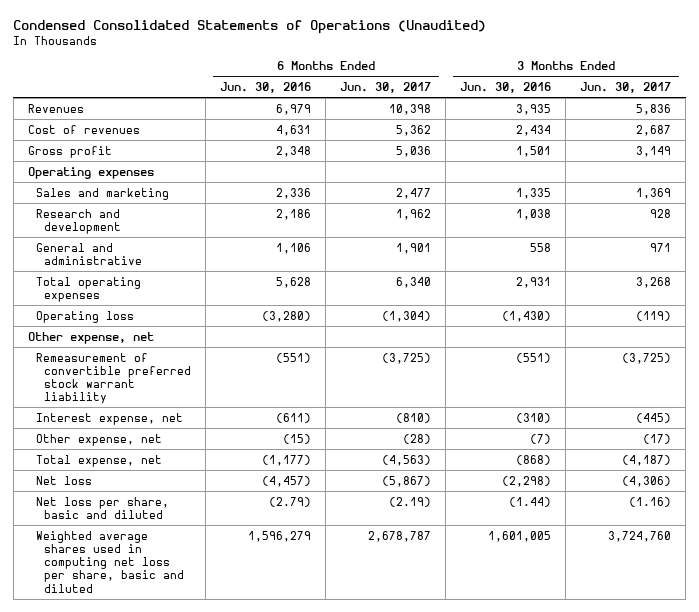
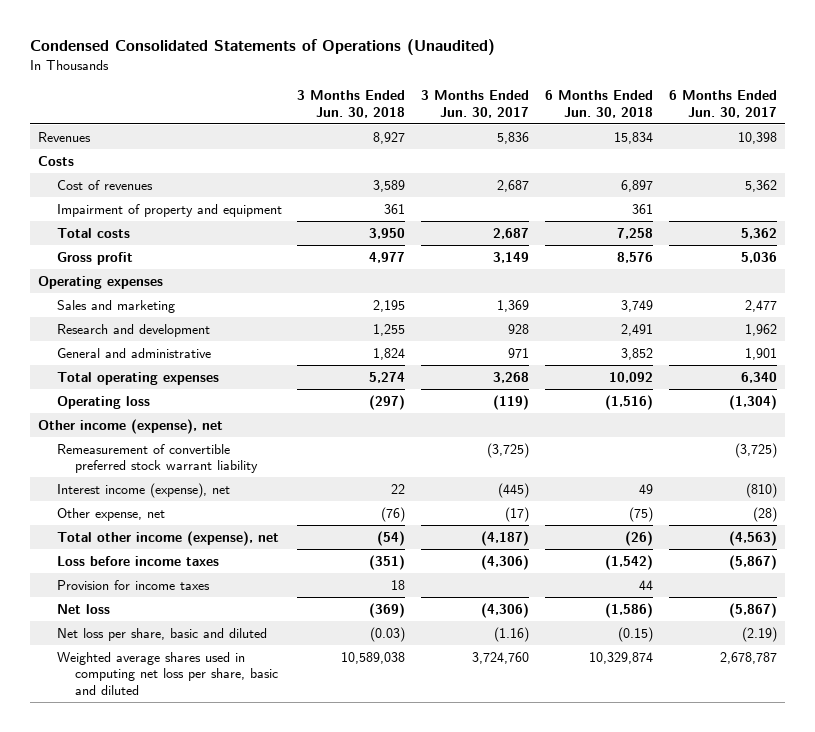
[220,82,312,94] Jun. 30, 2016 -> none
[460,82,552,94] Jun. 30, 2016 -> none
none -> [297,89,406,118] 3 Months Ended Jun. 30, 2018
none -> [545,89,654,118] 6 Months Ended Jun. 30, 2018
none -> [38,155,75,166] Costs
none -> [56,203,282,217] Impairment of property and equipment
none -> [56,227,130,238] Total costs
[27,331,154,344] Other expense, net -> [38,418,224,434] Other income (expense), net
[35,412,183,425] Interest expense, net -> [56,482,230,498] Interest income (expense), net
[35,454,162,467] Total expense, net -> [56,530,279,546] Total other income (expense), net
none -> [56,555,219,566] Loss before income taxes
none -> [56,579,210,590] Provision for income taxes

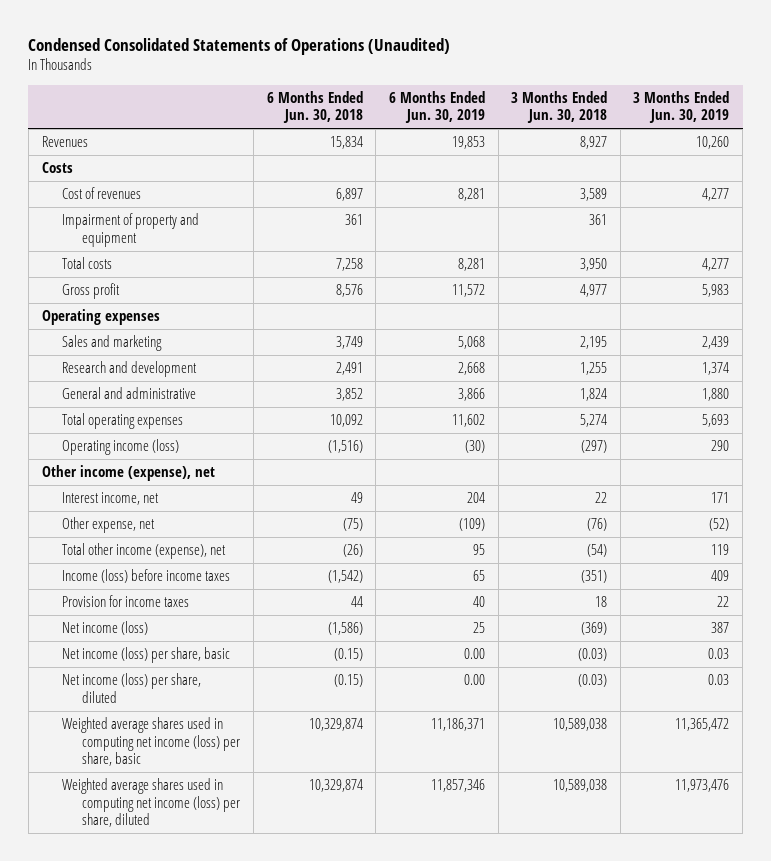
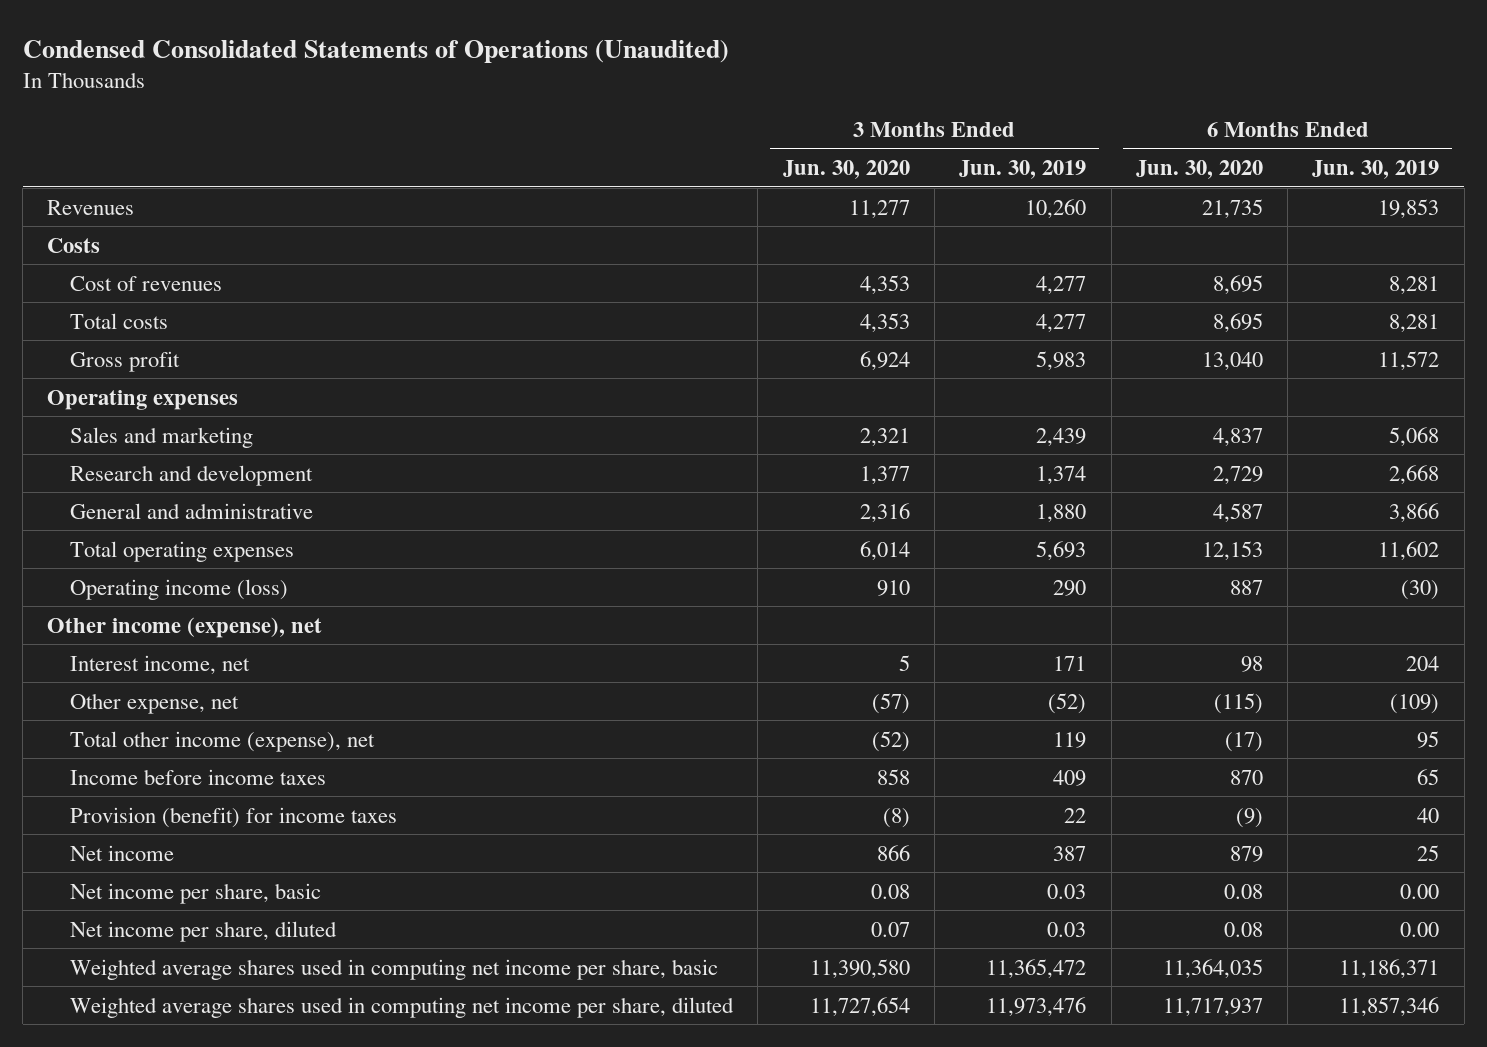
[266,90,363,124] 6 Months Ended Jun. 30, 2018 -> none
[511,90,608,124] 3 Months Ended Jun. 30, 2018 -> none
none -> [782,159,910,179] Jun. 30, 2020
none -> [1135,159,1263,179] Jun. 30, 2020
[62,213,200,247] Impairment of property and equipment -> none
[62,569,231,584] Income (loss) before income taxes -> [70,768,327,785] Income before income taxes
[62,595,190,608] Provision for income taxes -> [70,806,398,828] Provision (benefit) for income taxes
[62,621,149,636] Net income (loss) -> [70,844,175,861] Net income
[62,647,231,664] Net income (loss) per share, basic -> [70,882,322,904] Net income per share, basic
[62,673,202,703] Net income (loss) per share, diluted -> [70,920,338,942] Net income per share, diluted
[62,717,241,767] Weighted average shares used in computing net income (loss) per share, basic -> [70,958,719,980] Weighted average shares used in computing net income per share, basic
[62,778,241,828] Weighted average shares used in computing net income (loss) per share, diluted -> [70,996,735,1018] Weighted average shares used in computing net income per share, diluted

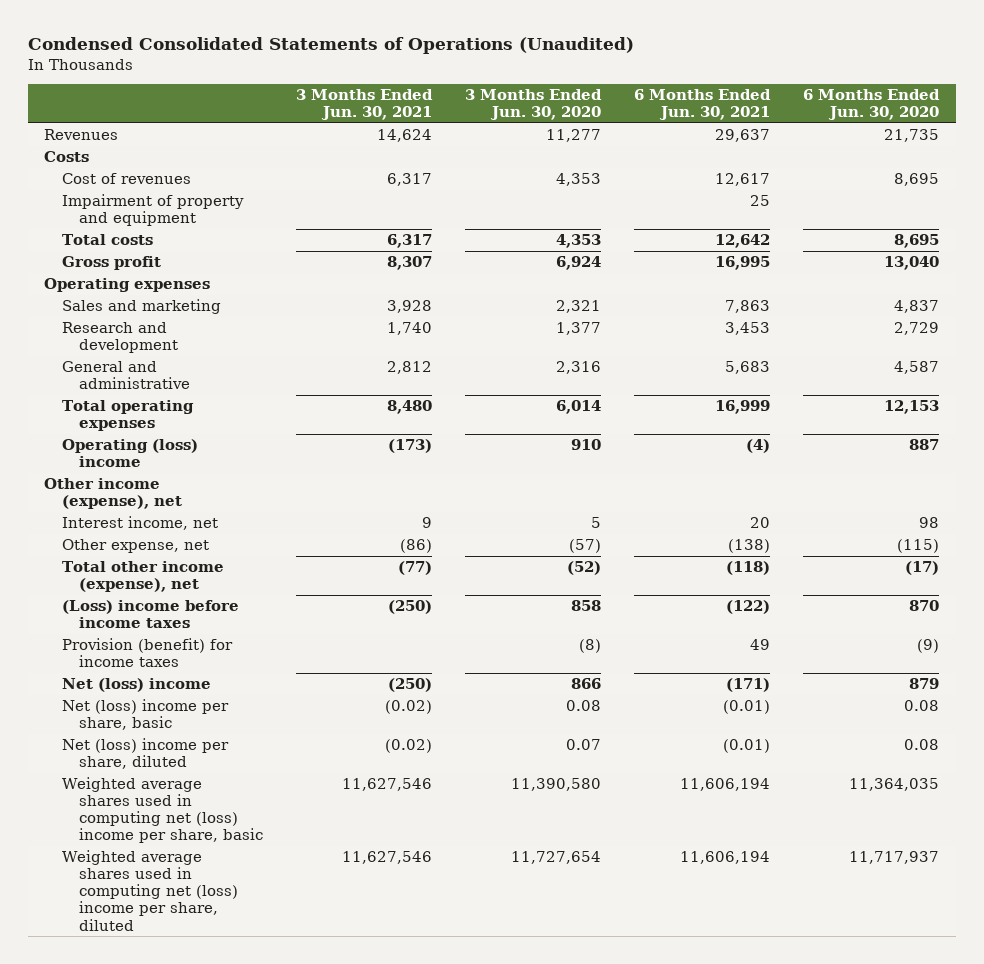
[959,159,1087,179] Jun. 30, 2019 -> none
[1312,159,1440,179] Jun. 30, 2019 -> none
none -> [296,89,434,121] 3 Months Ended Jun. 30, 2021
none -> [634,89,772,121] 6 Months Ended Jun. 30, 2021
none -> [61,194,244,227] Impairment of property and equipment
[70,578,289,600] Operating income (loss) -> [61,439,198,468] Operating (loss) income
[70,768,327,785] Income before income taxes -> [61,600,239,629] (Loss) income before income taxes
[70,844,175,861] Net income -> [61,678,211,693] Net (loss) income
[70,882,322,904] Net income per share, basic -> [61,699,229,731] Net (loss) income per share, basic
[70,920,338,942] Net income per share, diluted -> [61,738,229,770] Net (loss) income per share, diluted
[70,958,719,980] Weighted average shares used in computing net income per share, basic -> [61,777,264,844] Weighted average shares used in computing net (loss) income per share, basic
[70,996,735,1018] Weighted average shares used in computing net income per share, diluted -> [61,850,239,931] Weighted average shares used in computing net (loss) income per share, diluted

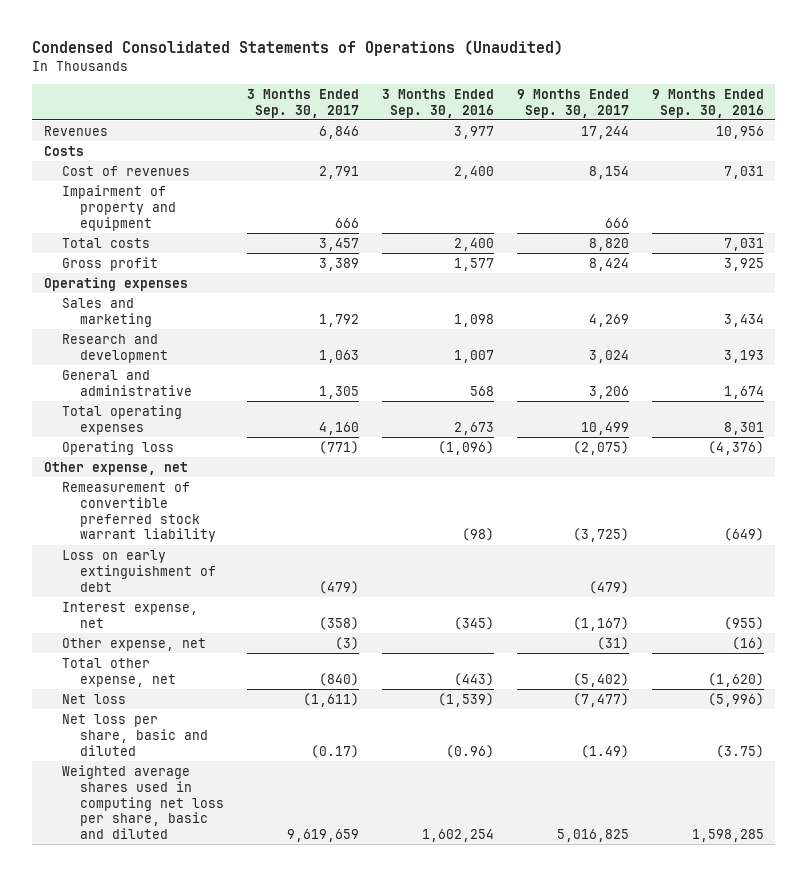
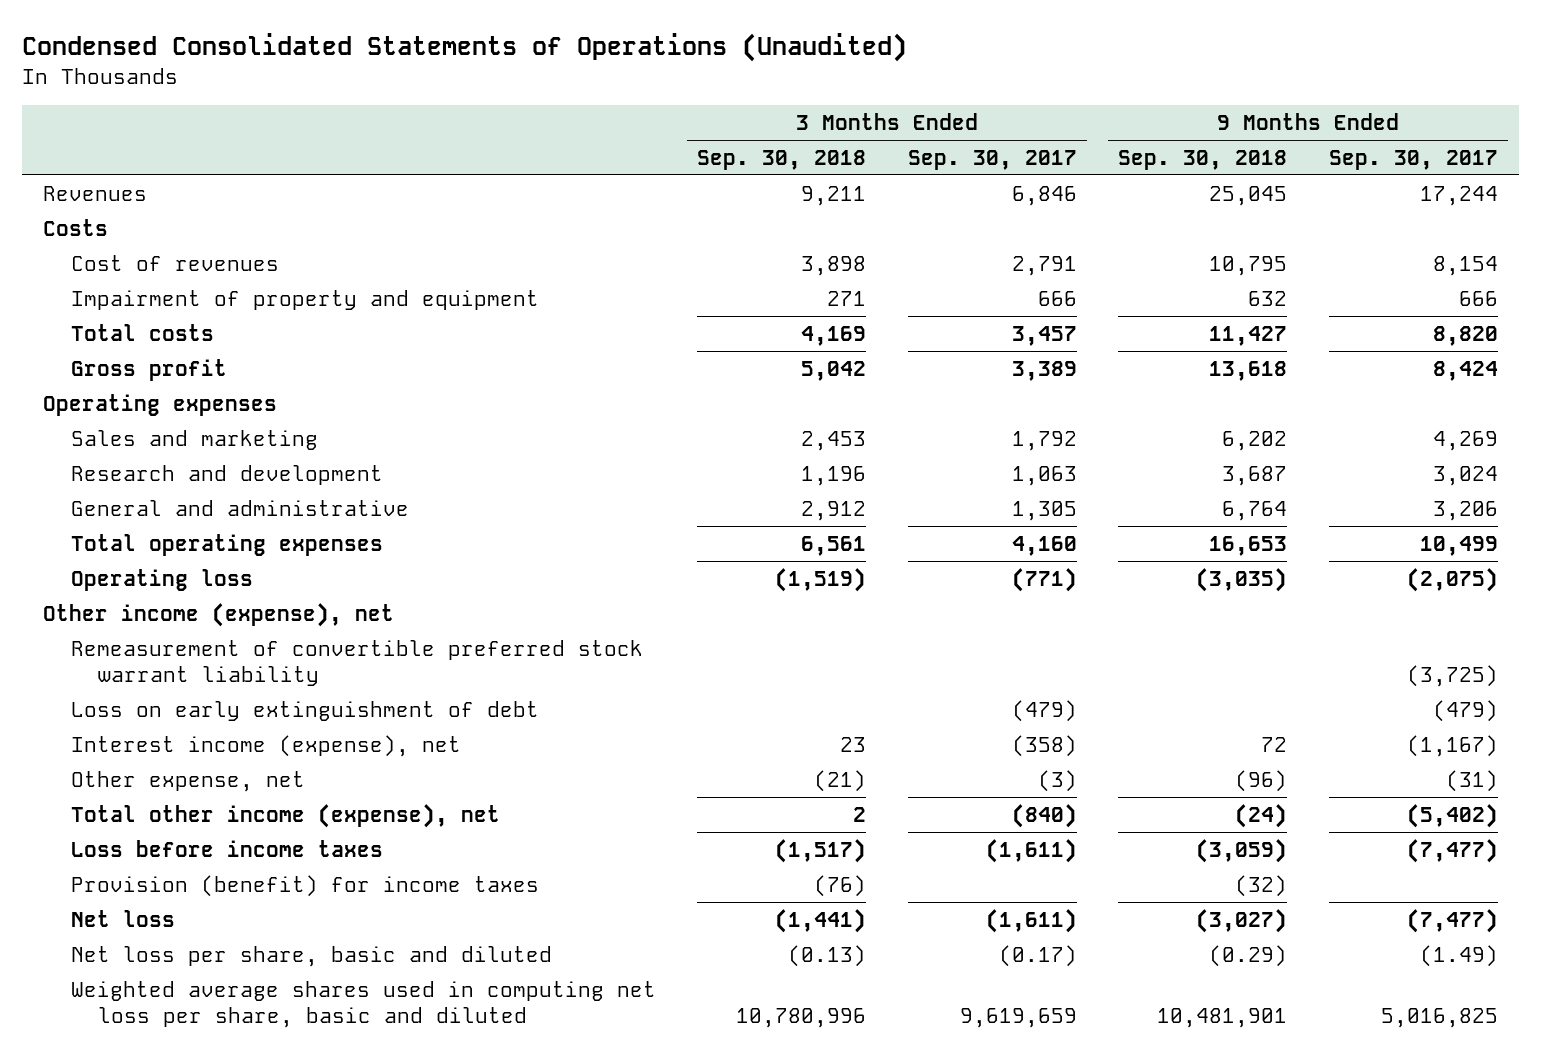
[381,88,494,118] 3 Months Ended Sep. 30, 2016 -> none
[651,88,764,118] 9 Months Ended Sep. 30, 2016 -> none
none -> [697,149,867,170] Sep. 30, 2018
none -> [1118,149,1288,170] Sep. 30, 2018
[43,461,188,475] Other expense, net -> [43,602,395,627] Other income (expense), net
[61,601,198,628] Interest expense, net -> [70,734,461,757] Interest income (expense), net
[61,657,176,687] Total other expense, net -> [70,803,500,828] Total other income (expense), net
none -> [70,839,383,857] Loss before income taxes
none -> [70,874,539,897] Provision (benefit) for income taxes

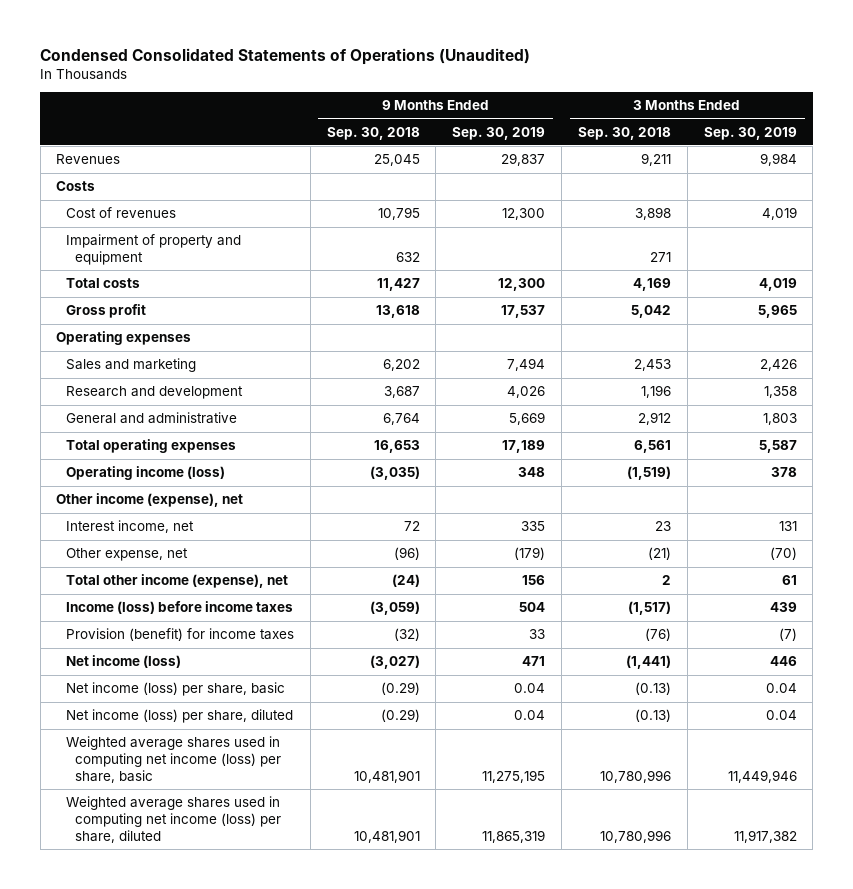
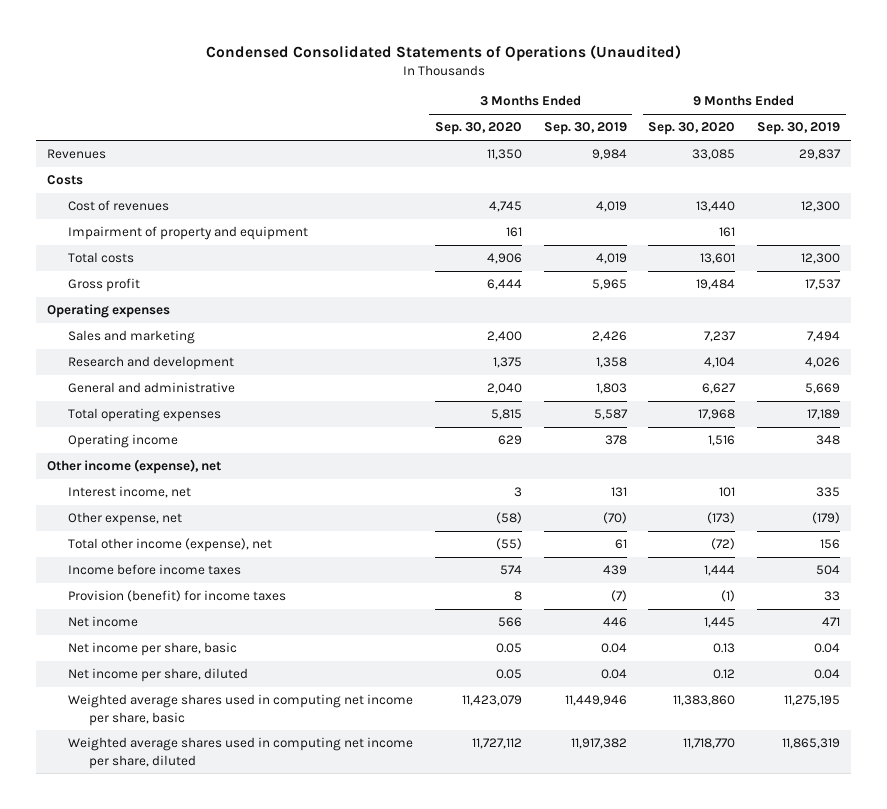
[326,126,420,140] Sep. 30, 2018 -> none
[577,126,671,140] Sep. 30, 2018 -> none
none -> [434,122,522,136] Sep. 30, 2020
none -> [648,122,736,136] Sep. 30, 2020
[65,466,225,481] Operating income (loss) -> [68,434,179,449] Operating income
[65,601,293,615] Income (loss) before income taxes -> [68,564,242,576] Income before income taxes
[65,655,181,669] Net income (loss) -> [68,616,139,628] Net income
[65,682,285,697] Net income (loss) per share, basic -> [68,642,238,657] Net income per share, basic
[65,709,293,724] Net income (loss) per share, diluted -> [68,668,249,683] Net income per share, diluted
[65,736,282,783] Weighted average shares used in computing net income (loss) per share, basic -> [68,694,414,726] Weighted average shares used in computing net income per share, basic
[65,796,282,843] Weighted average shares used in computing net income (loss) per share, diluted -> [68,737,414,769] Weighted average shares used in computing net income per share, diluted

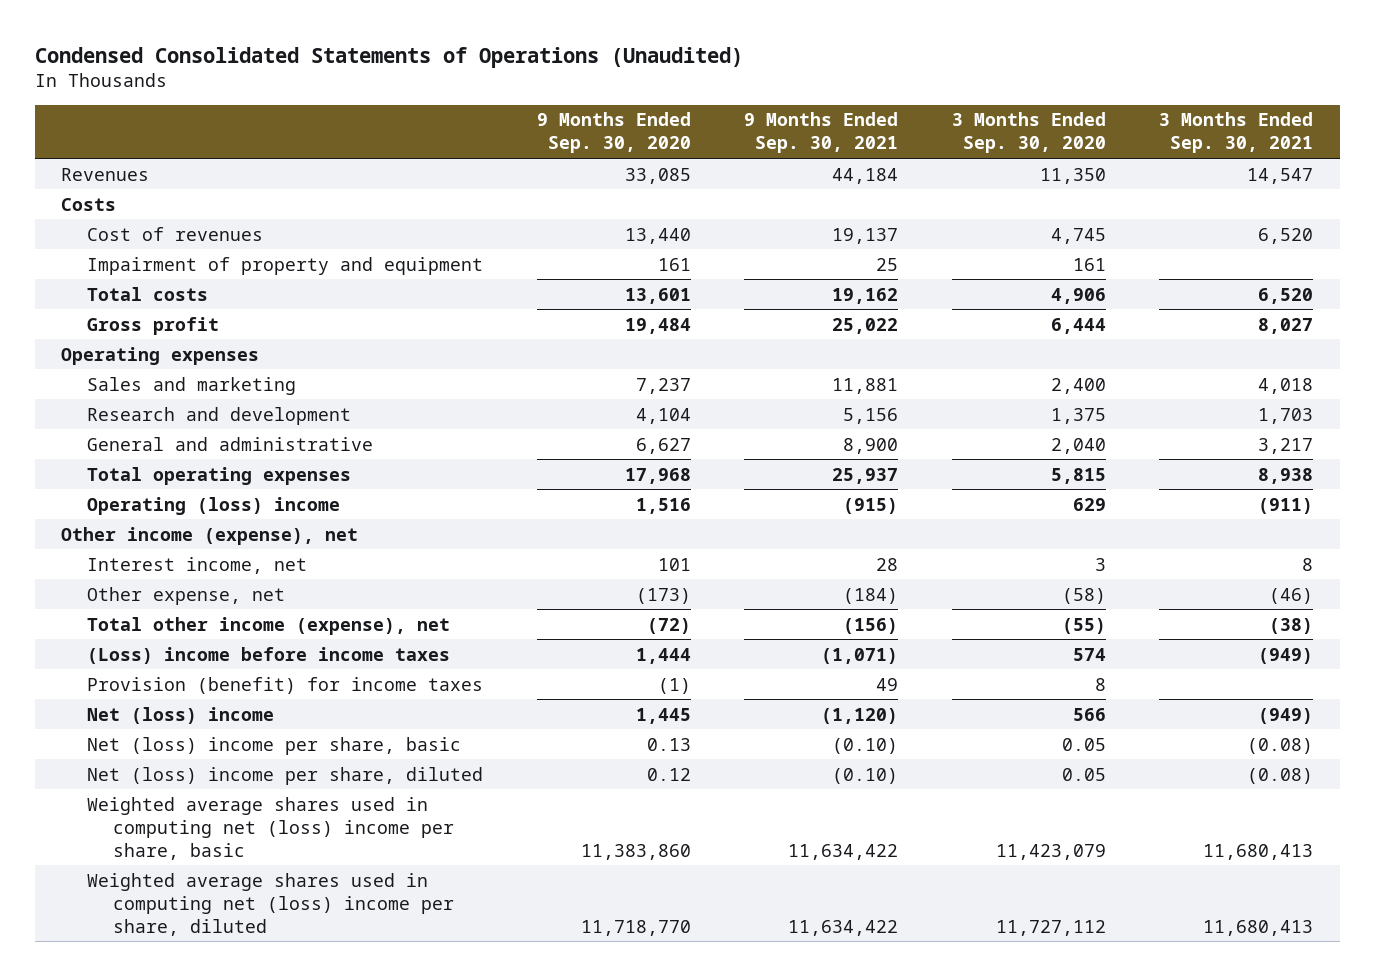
[543,122,627,136] Sep. 30, 2019 -> none
[757,122,841,136] Sep. 30, 2019 -> none
none -> [744,112,899,154] 9 Months Ended Sep. 30, 2021
none -> [1159,112,1314,154] 3 Months Ended Sep. 30, 2021
[68,434,179,449] Operating income -> [87,496,341,515] Operating (loss) income
[68,564,242,576] Income before income taxes -> [87,646,451,664] (Loss) income before income taxes
[68,616,139,628] Net income -> [87,706,275,724] Net (loss) income
[68,642,238,657] Net income per share, basic -> [87,736,462,755] Net (loss) income per share, basic
[68,668,249,683] Net income per share, diluted -> [87,766,484,785] Net (loss) income per share, diluted
[68,694,414,726] Weighted average shares used in computing net income per share, basic -> [87,796,455,860] Weighted average shares used in computing net (loss) income per share, basic
[68,737,414,769] Weighted average shares used in computing net income per share, diluted -> [87,872,455,936] Weighted average shares used in computing net (loss) income per share, diluted

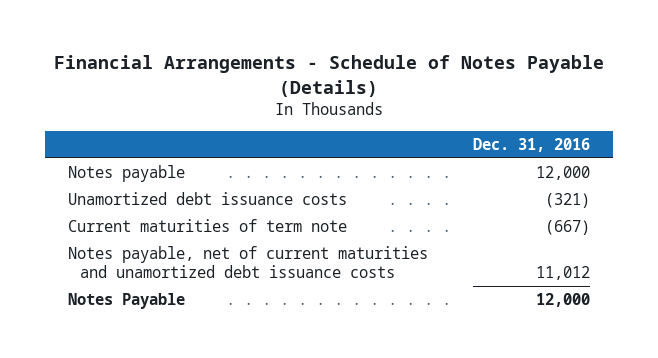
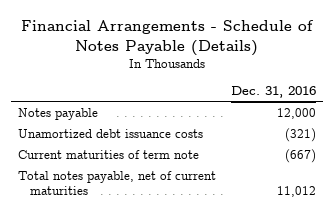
[67,293,185,310] Notes Payable -> none
[67,246,428,279] Notes payable, net of current maturities and unamortized debt issuance costs -> [18,170,217,195] Total notes payable, net of current maturities

